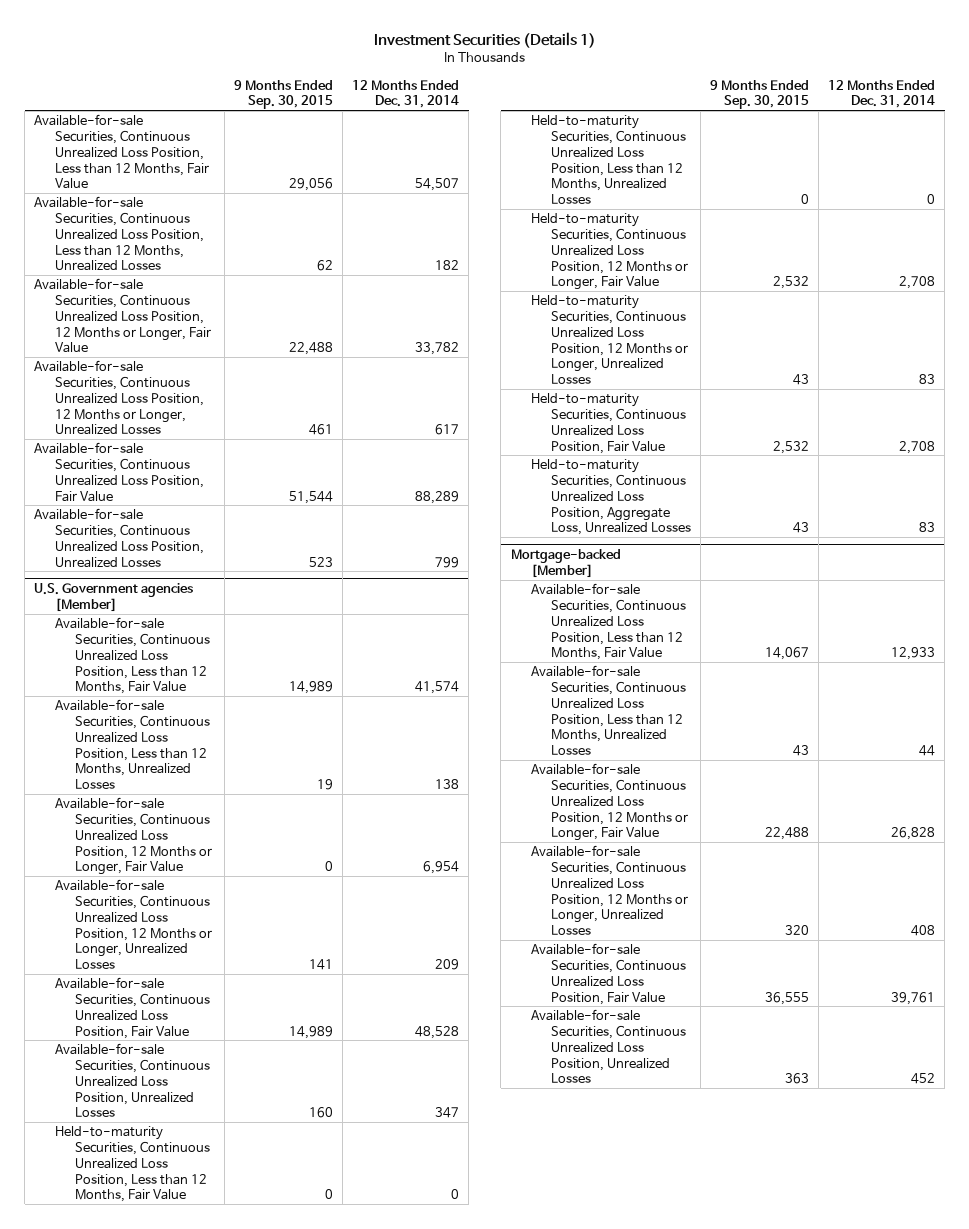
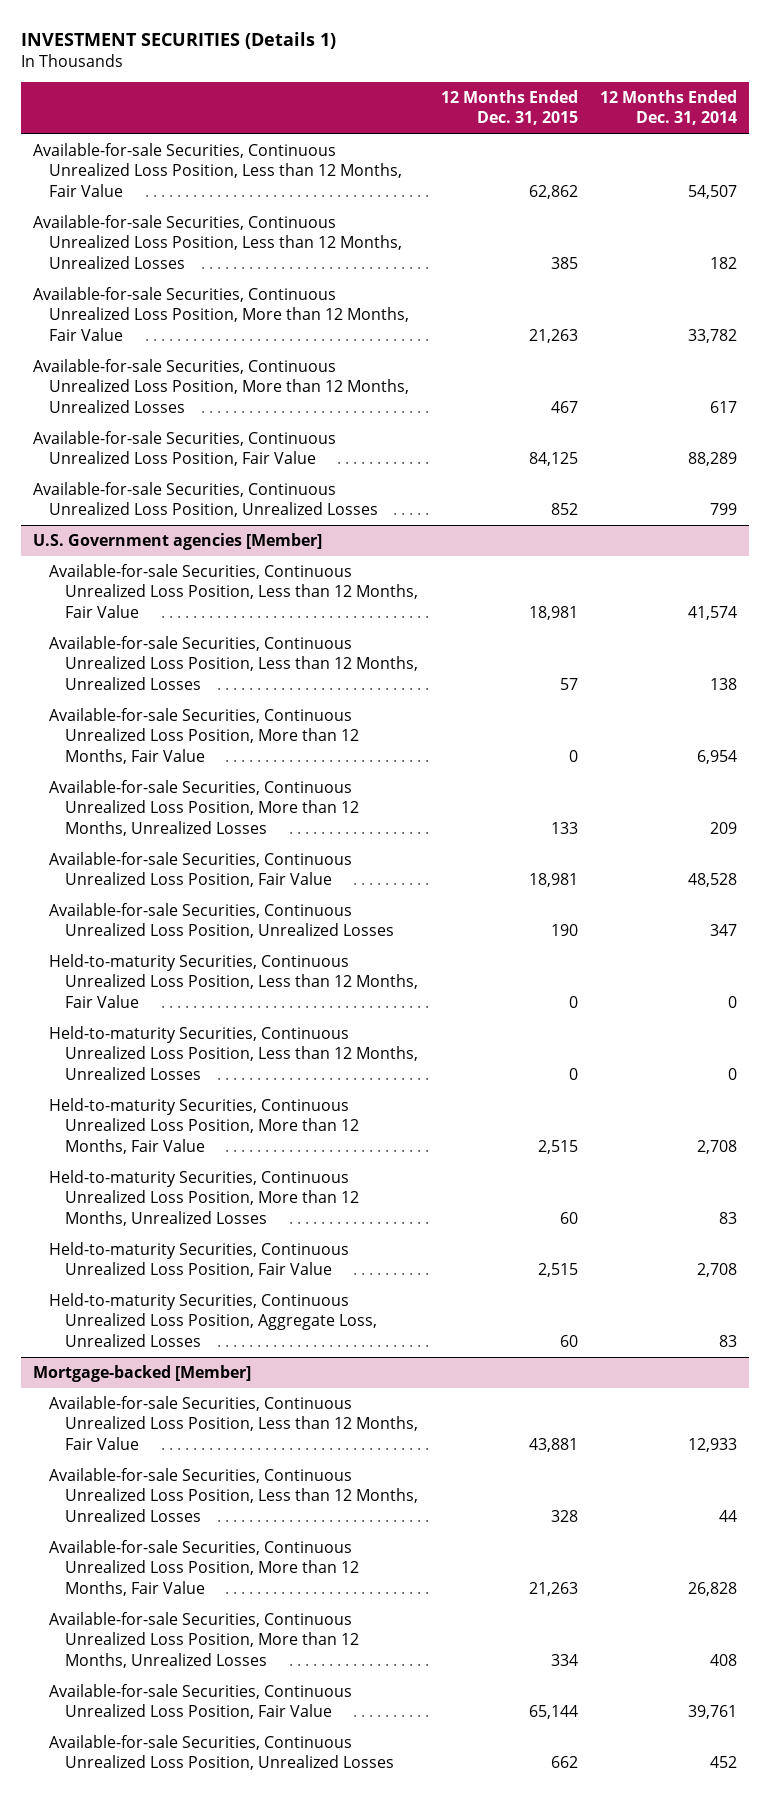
[373,31,596,48] Investment Securities (Details 1) -> [21,31,337,49] INVESTMENT SECURITIES (Details 1)
[233,79,333,110] 9 Months Ended Sep. 30, 2015 -> none
none -> [440,90,578,126] 12 Months Ended Dec. 31, 2015
[34,278,211,354] Available-for-sale Securities, Continuous Unrealized Loss Position, 12 Months or Longer, Fair Value -> [32,287,409,341] Available-for-sale Securities, Continuous Unrealized Loss Position, More than 12 Months, Fair Value
[34,360,204,436] Available-for-sale Securities, Continuous Unrealized Loss Position, 12 Months or Longer, Unrealized Losses -> [32,359,409,413] Available-for-sale Securities, Continuous Unrealized Loss Position, More than 12 Months, Unrealized Losses
[54,797,212,876] Available-for-sale Securities, Continuous Unrealized Loss Position, 12 Months or Longer, Fair Value -> [48,708,360,764] Available-for-sale Securities, Continuous Unrealized Loss Position, More than 12 Months, Fair Value
[54,879,212,970] Available-for-sale Securities, Continuous Unrealized Loss Position, 12 Months or Longer, Unrealized Losses -> [48,780,360,836] Available-for-sale Securities, Continuous Unrealized Loss Position, More than 12 Months, Unrealized Losses
[530,213,688,291] Held-to-maturity Securities, Continuous Unrealized Loss Position, 12 Months or Longer, Fair Value -> [48,1098,360,1154] Held-to-maturity Securities, Continuous Unrealized Loss Position, More than 12 Months, Fair Value
[530,295,688,385] Held-to-maturity Securities, Continuous Unrealized Loss Position, 12 Months or Longer, Unrealized Losses -> [48,1170,360,1226] Held-to-maturity Securities, Continuous Unrealized Loss Position, More than 12 Months, Unrealized Losses
[530,763,688,842] Available-for-sale Securities, Continuous Unrealized Loss Position, 12 Months or Longer, Fair Value -> [48,1540,360,1596] Available-for-sale Securities, Continuous Unrealized Loss Position, More than 12 Months, Fair Value
[530,845,688,936] Available-for-sale Securities, Continuous Unrealized Loss Position, 12 Months or Longer, Unrealized Losses -> [48,1612,360,1668] Available-for-sale Securities, Continuous Unrealized Loss Position, More than 12 Months, Unrealized Losses

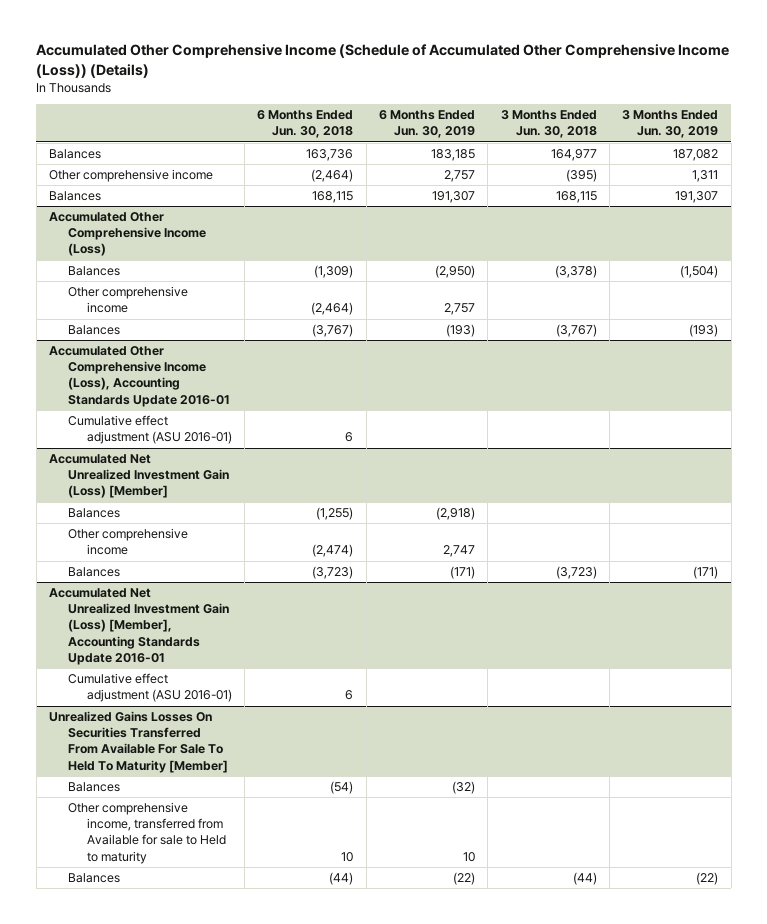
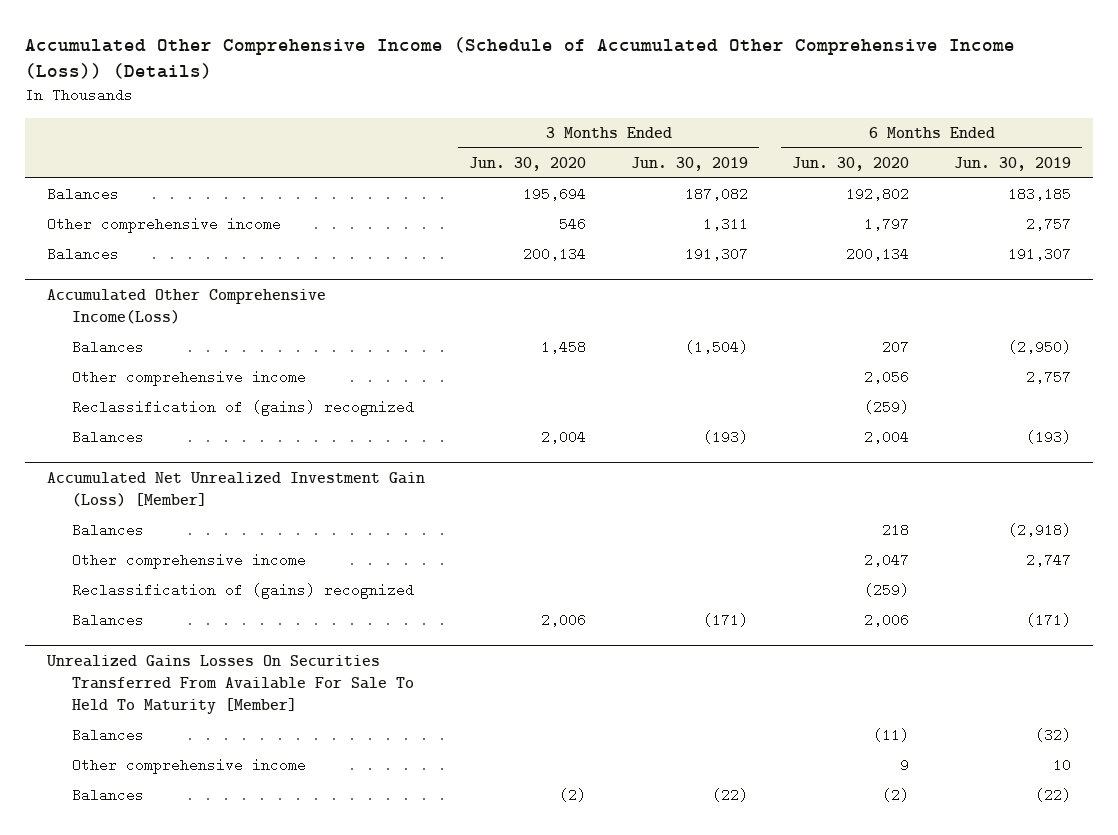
[257,110,354,139] 6 Months Ended Jun. 30, 2018 -> none
[500,110,597,139] 3 Months Ended Jun. 30, 2018 -> none
none -> [469,156,587,171] Jun. 30, 2020
none -> [792,156,910,171] Jun. 30, 2020
[48,212,206,257] Accumulated Other Comprehensive Income (Loss) -> [46,289,326,325] Accumulated Other Comprehensive Income(Loss)
none -> [71,400,414,417] Reclassification of (gains) recognized
[48,346,230,407] Accumulated Other Comprehensive Income (Loss), Accounting Standards Update 2016-01 -> none
[67,415,232,445] Cumulative effect adjustment (ASU 2016-01) -> none
none -> [71,583,414,600] Reclassification of (gains) recognized
[48,588,229,665] Accumulated Net Unrealized Investment Gain (Loss) [Member], Accounting Standards Update 2016-01 -> none
[67,673,232,703] Cumulative effect adjustment (ASU 2016-01) -> none
[67,802,226,864] Other comprehensive income, transferred from Available for sale to Held to maturity -> none
none -> [71,758,306,775] Other comprehensive income

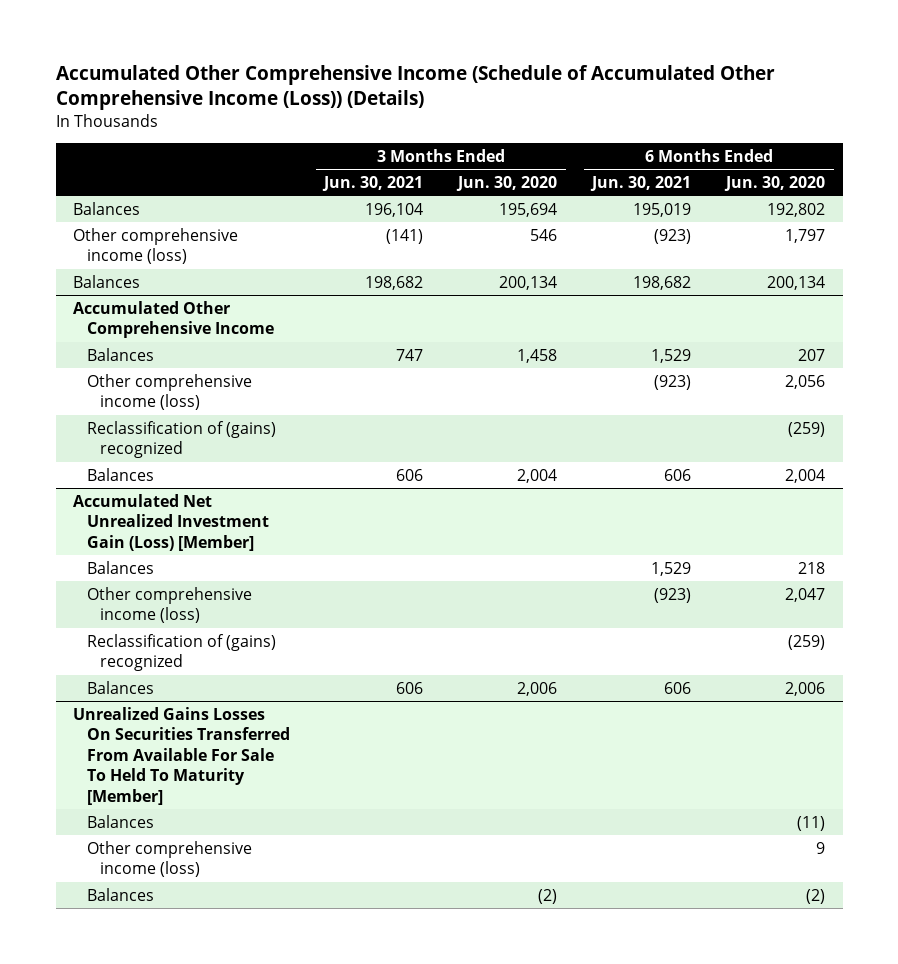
[630,156,748,171] Jun. 30, 2019 -> none
[953,156,1071,171] Jun. 30, 2019 -> none
none -> [322,175,424,191] Jun. 30, 2021
none -> [590,175,692,191] Jun. 30, 2021
[46,217,281,234] Other comprehensive income -> [73,227,239,265] Other comprehensive income (loss)
[46,289,326,325] Accumulated Other Comprehensive Income(Loss) -> [73,300,274,339] Accumulated Other Comprehensive Income
[71,370,306,387] Other comprehensive income -> [86,373,252,411] Other comprehensive income (loss)
[71,553,306,570] Other comprehensive income -> [86,586,252,624] Other comprehensive income (loss)
[71,758,306,775] Other comprehensive income -> [86,840,252,878] Other comprehensive income (loss)

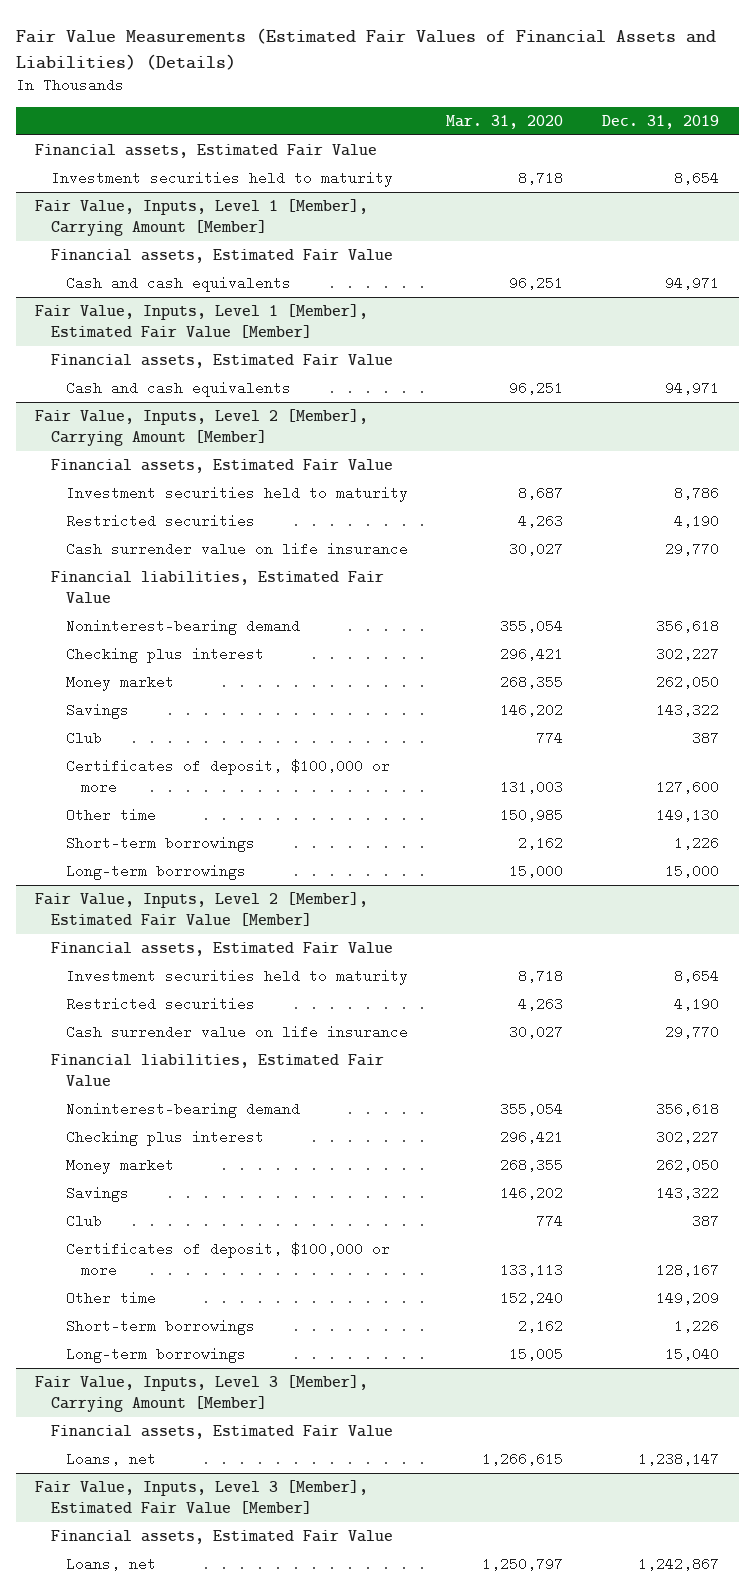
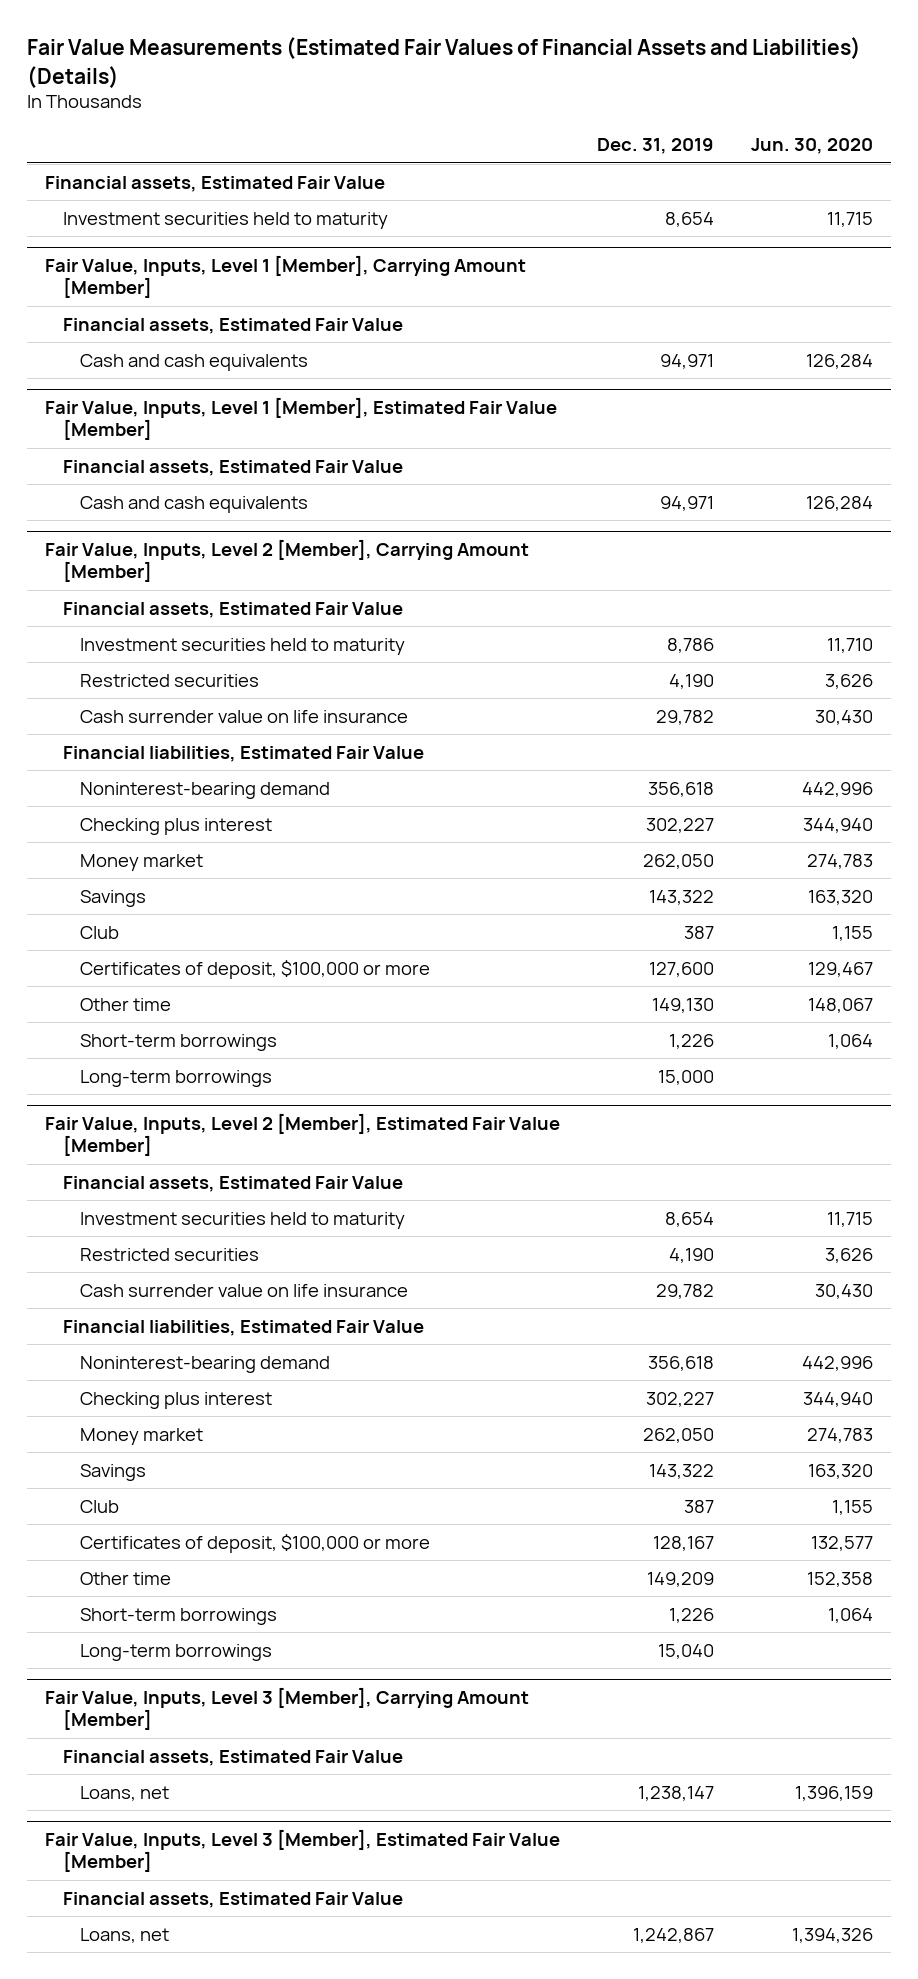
[446,114,564,129] Mar. 31, 2020 -> none
none -> [750,138,873,155] Jun. 30, 2020
[665,542,720,557] 29,770 -> [656,709,715,725] 29,782
[665,1025,720,1040] 29,770 -> [656,1283,715,1299] 29,782

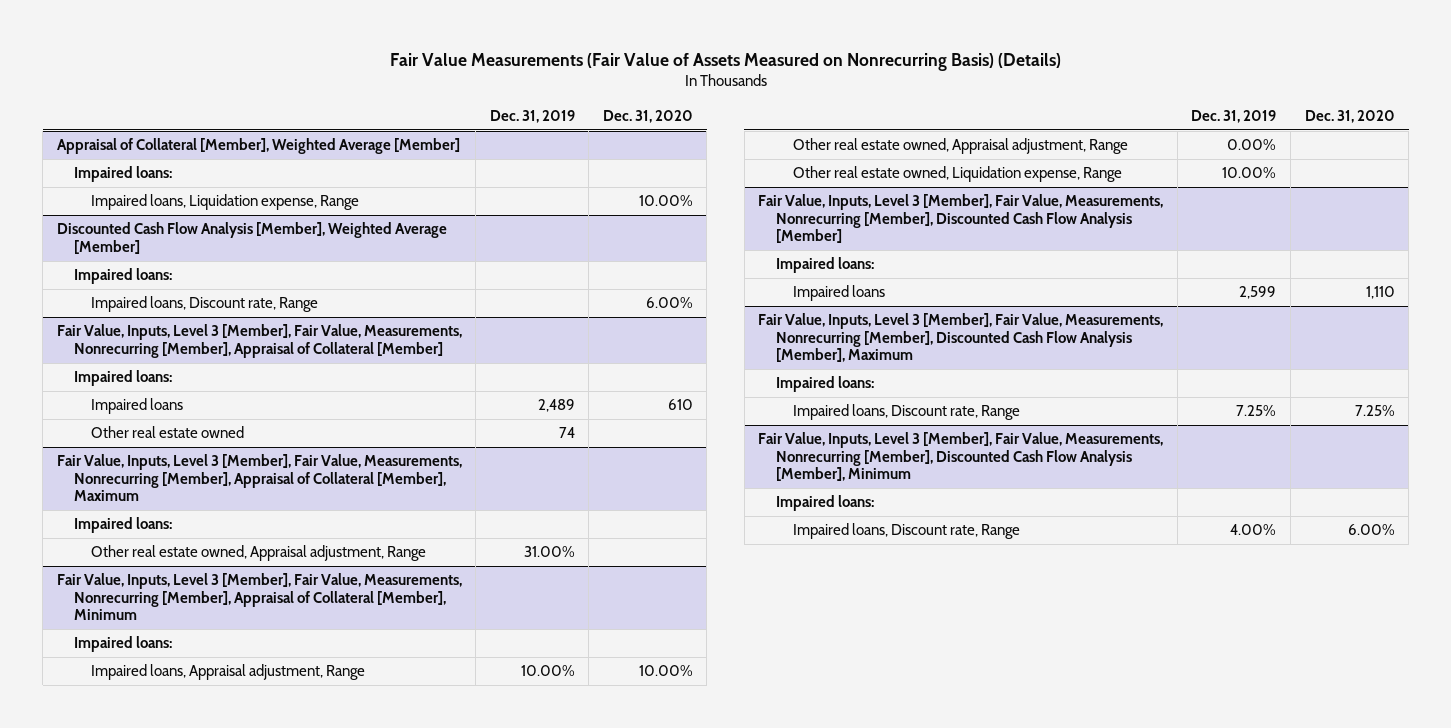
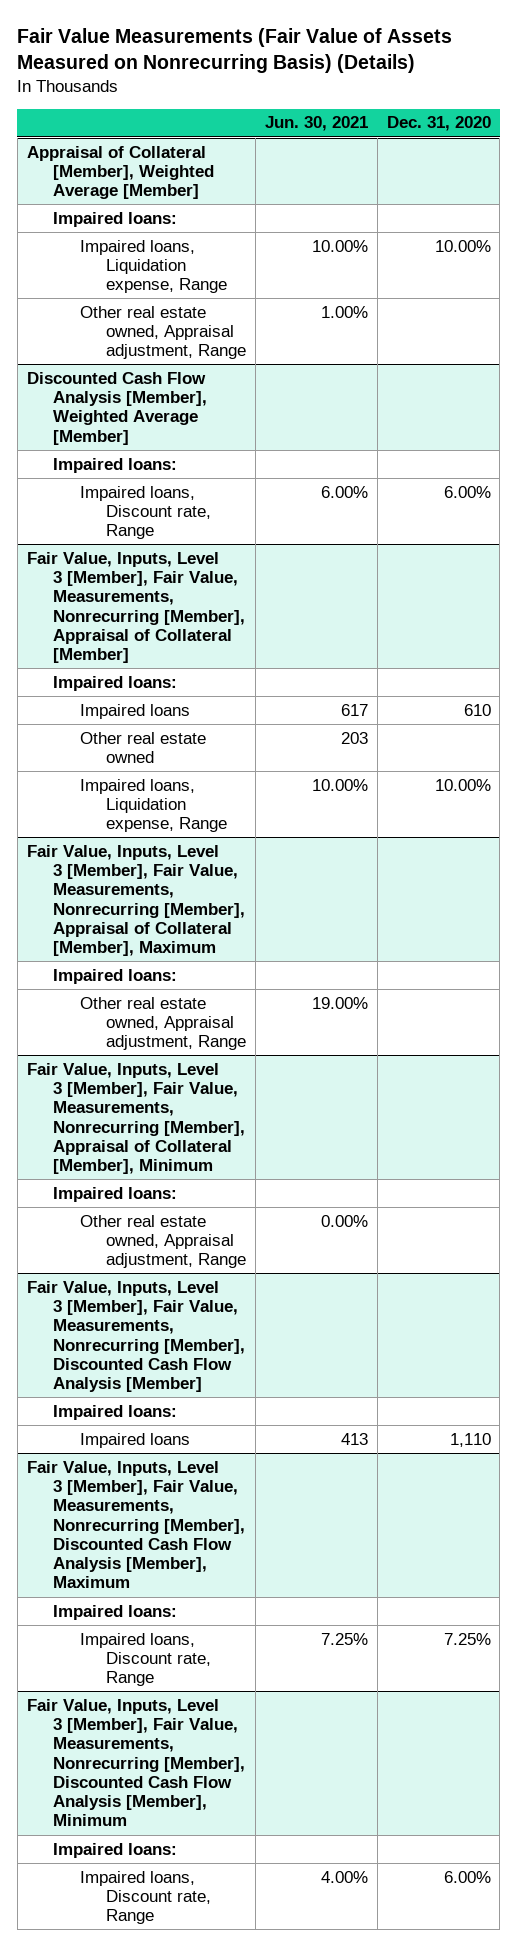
[489,109,575,123] Dec. 31, 2019 -> none
none -> [264,116,368,132] Jun. 30, 2021
none -> [79,305,247,360] Other real estate owned, Appraisal adjustment, Range
none -> [79,778,228,833] Impaired loans, Liquidation expense, Range
[91,664,366,681] Impaired loans, Appraisal adjustment, Range -> none
[793,166,1123,183] Other real estate owned, Liquidation expense, Range -> none

